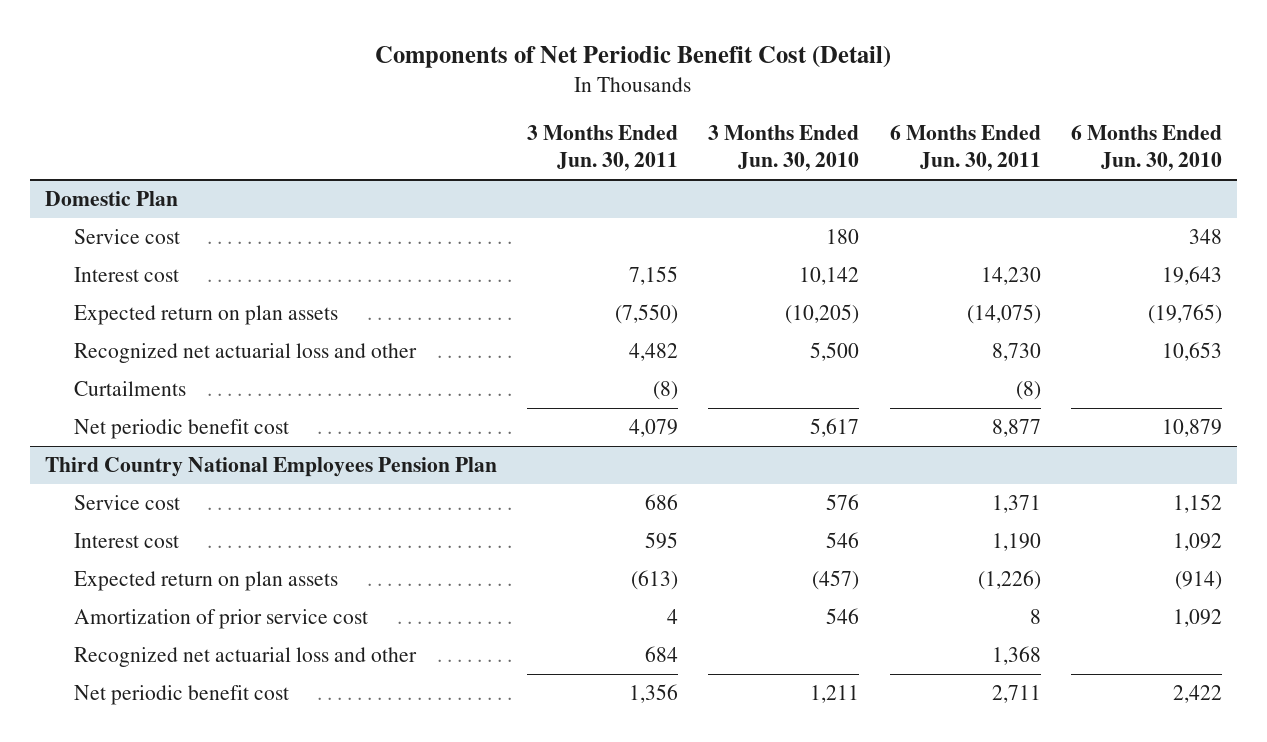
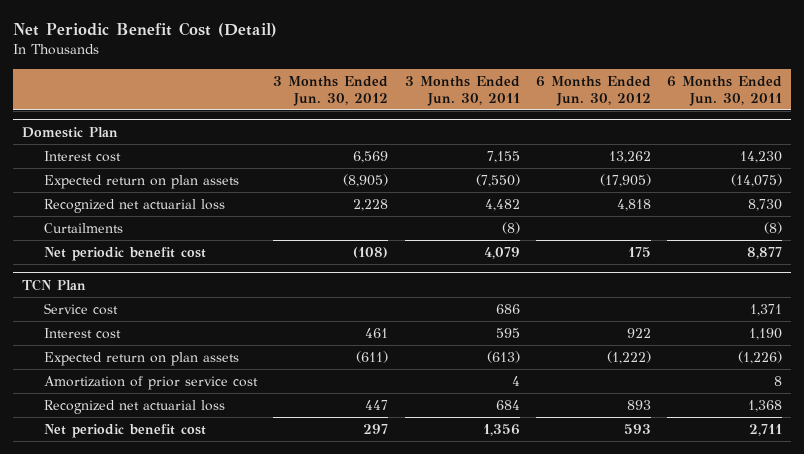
[375,46,892,69] Components of Net Periodic Benefit Cost (Detail) -> [13,22,278,38] Net Periodic Benefit Cost (Detail)
[708,125,860,172] 3 Months Ended Jun. 30, 2010 -> none
[1070,125,1222,172] 6 Months Ended Jun. 30, 2010 -> none
none -> [273,75,389,106] 3 Months Ended Jun. 30, 2012
none -> [536,75,652,106] 6 Months Ended Jun. 30, 2012
[73,229,180,245] Service cost -> none
[73,343,417,364] Recognized net actuarial loss and other -> [43,199,225,214] Recognized net actuarial loss
[45,457,498,478] Third Country National Employees Pension Plan -> none
none -> [21,278,86,291] TCN Plan
[73,647,417,668] Recognized net actuarial loss and other -> [43,400,225,415] Recognized net actuarial loss

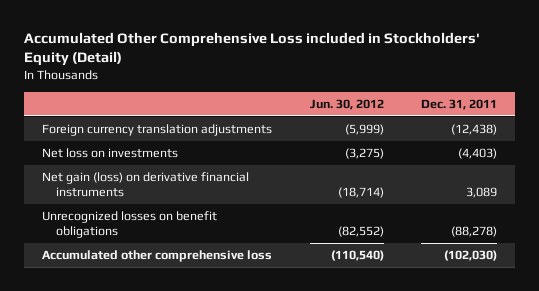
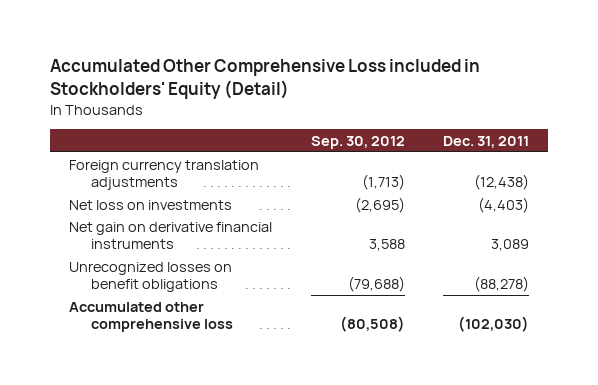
[309,98,384,110] Jun. 30, 2012 -> none
none -> [310,135,405,149] Sep. 30, 2012
[42,172,250,197] Net gain (loss) on derivative financial instruments -> [68,221,272,250] Net gain on derivative financial instruments

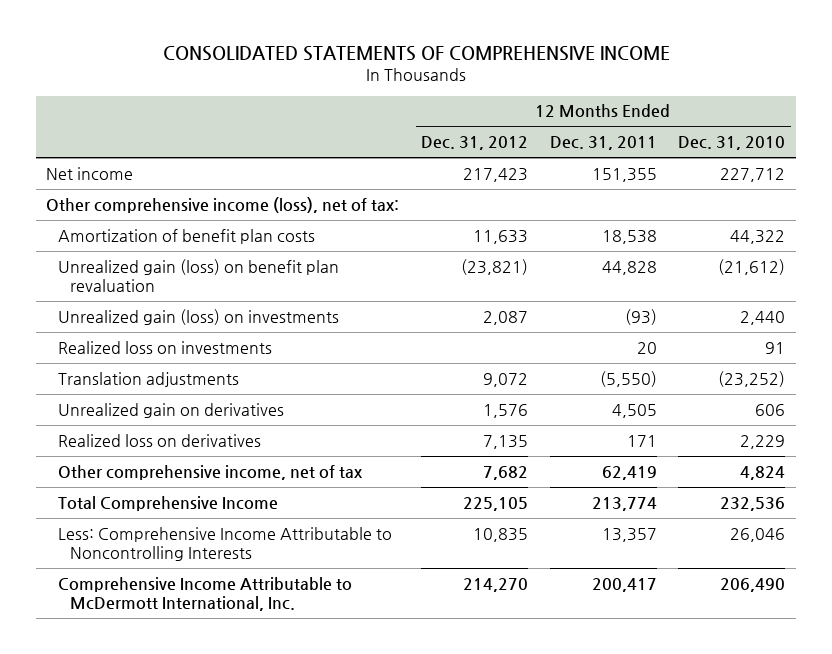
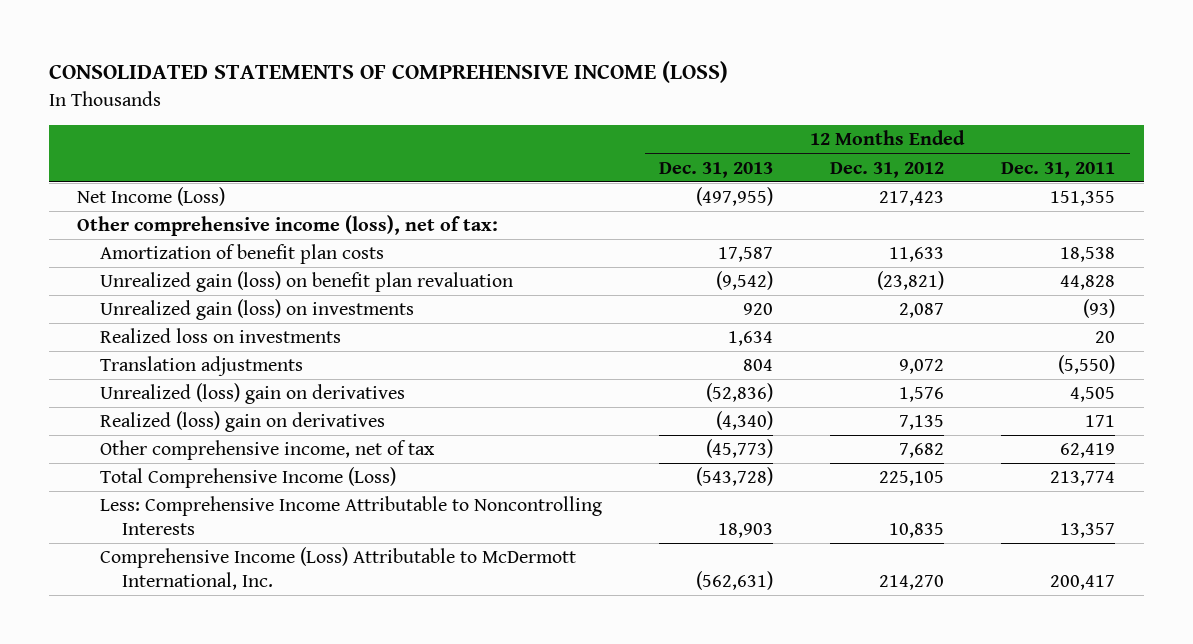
[162,46,670,62] CONSOLIDATED STATEMENTS OF COMPREHENSIVE INCOME -> [48,61,728,84] CONSOLIDATED STATEMENTS OF COMPREHENSIVE INCOME (LOSS)
[678,136,786,151] Dec. 31, 2010 -> none
none -> [658,161,773,178] Dec. 31, 2013
[46,166,134,180] Net income -> [77,187,226,207] Net Income (Loss)
[58,402,285,418] Unrealized gain on derivatives -> [99,383,405,405] Unrealized (loss) gain on derivatives
[58,433,262,447] Realized loss on derivatives -> [99,411,385,433] Realized (loss) gain on derivatives
[58,495,279,511] Total Comprehensive Income -> [99,467,396,489] Total Comprehensive Income (Loss)
[58,576,353,612] Comprehensive Income Attributable to McDermott International, Inc. -> [99,547,576,590] Comprehensive Income (Loss) Attributable to McDermott International, Inc.

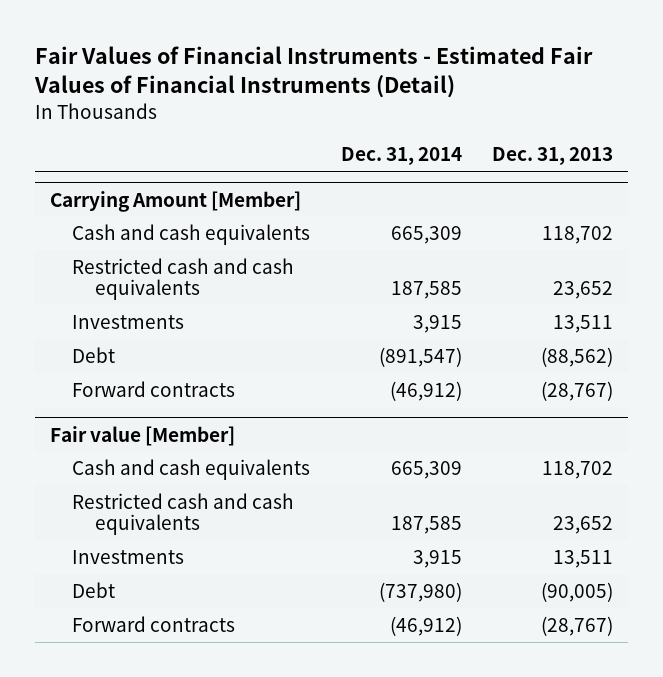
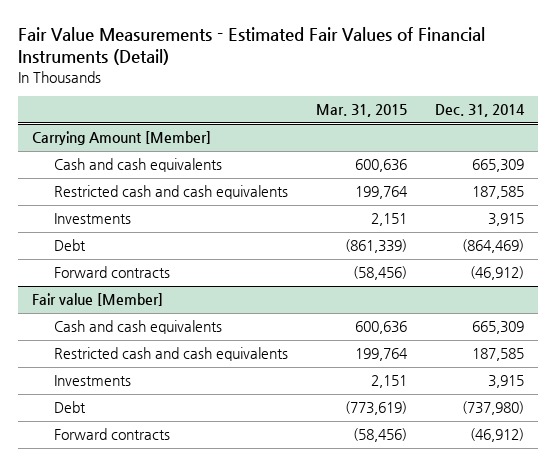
[33,46,593,99] Fair Values of Financial Instruments - Estimated Fair Values of Financial Instruments (Detail) -> [18,27,486,66] Fair Value Measurements - Estimated Fair Values of Financial Instruments (Detail)
[492,147,614,166] Dec. 31, 2013 -> none
none -> [316,104,408,118] Mar. 31, 2015
[378,346,462,367] (891,547) -> [462,239,525,254] (864,469)

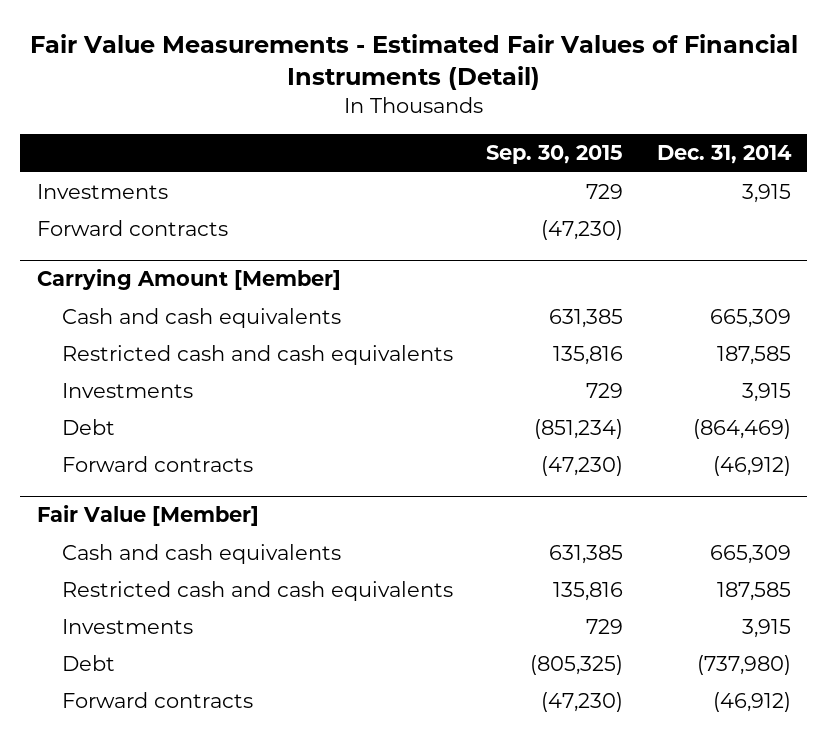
[316,104,408,118] Mar. 31, 2015 -> none
none -> [486,145,624,165] Sep. 30, 2015
none -> [37,184,169,200] Investments
none -> [37,220,229,237] Forward contracts
[32,293,164,307] Fair value [Member] -> [37,505,260,527] Fair Value [Member]

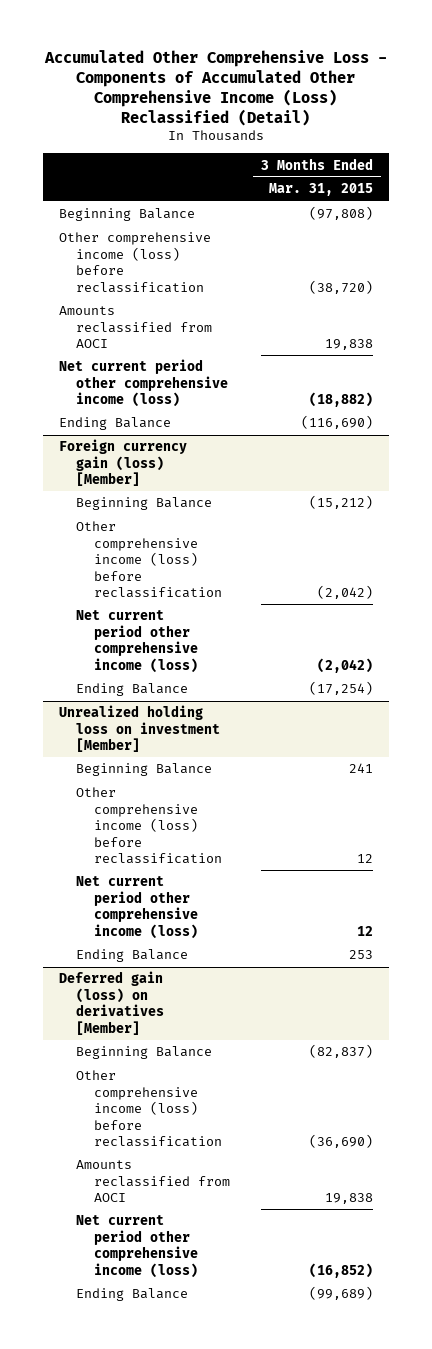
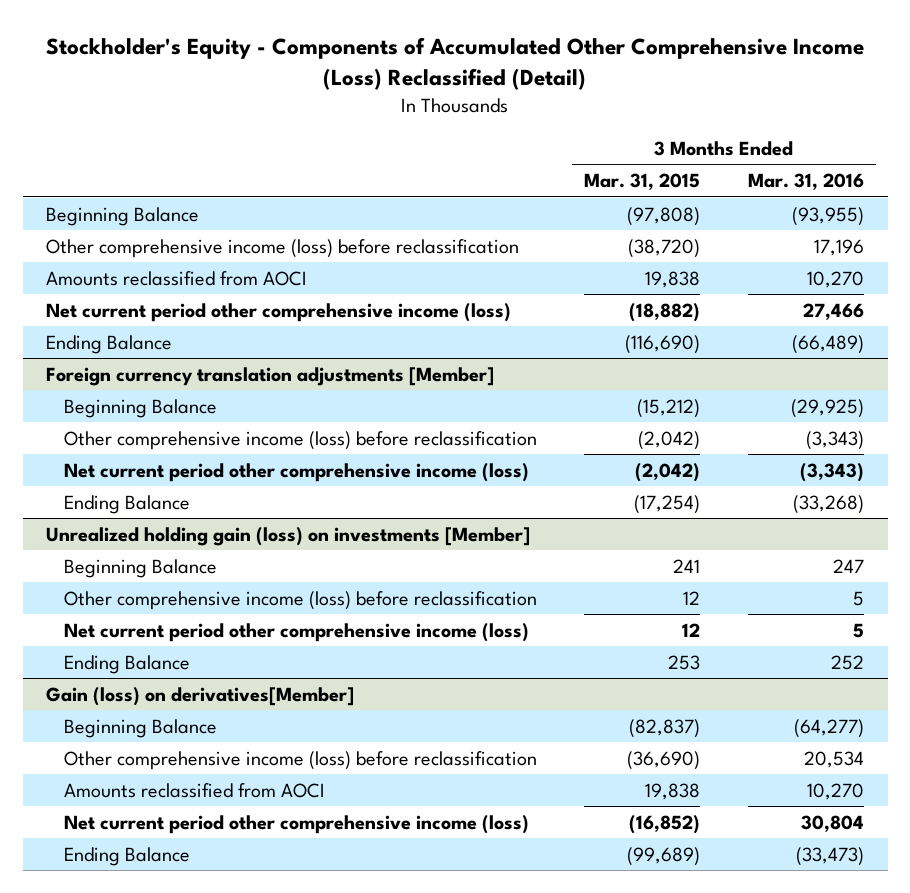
[43,49,387,127] Accumulated Other Comprehensive Loss - Components of Accumulated Other Comprehensive Income (Loss) Reclassified (Detail) -> [46,36,865,91] Stockholder's Equity - Components of Accumulated Other Comprehensive Income (Loss) Reclassified (Detail)
none -> [747,173,864,191] Mar. 31, 2016
[58,439,187,487] Foreign currency gain (loss) [Member] -> [46,366,495,386] Foreign currency translation adjustments [Member]
[58,705,221,753] Unrealized holding loss on investment [Member] -> [46,526,531,546] Unrealized holding gain (loss) on investments [Member]
[58,971,165,1035] Deferred gain (loss) on derivatives [Member] -> [46,686,355,706] Gain (loss) on derivatives[Member]

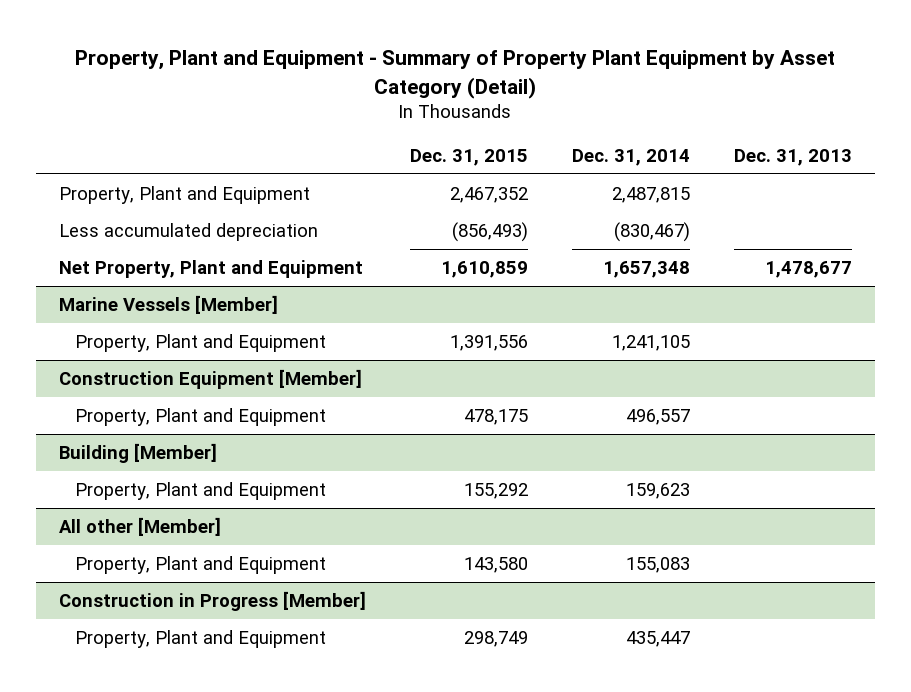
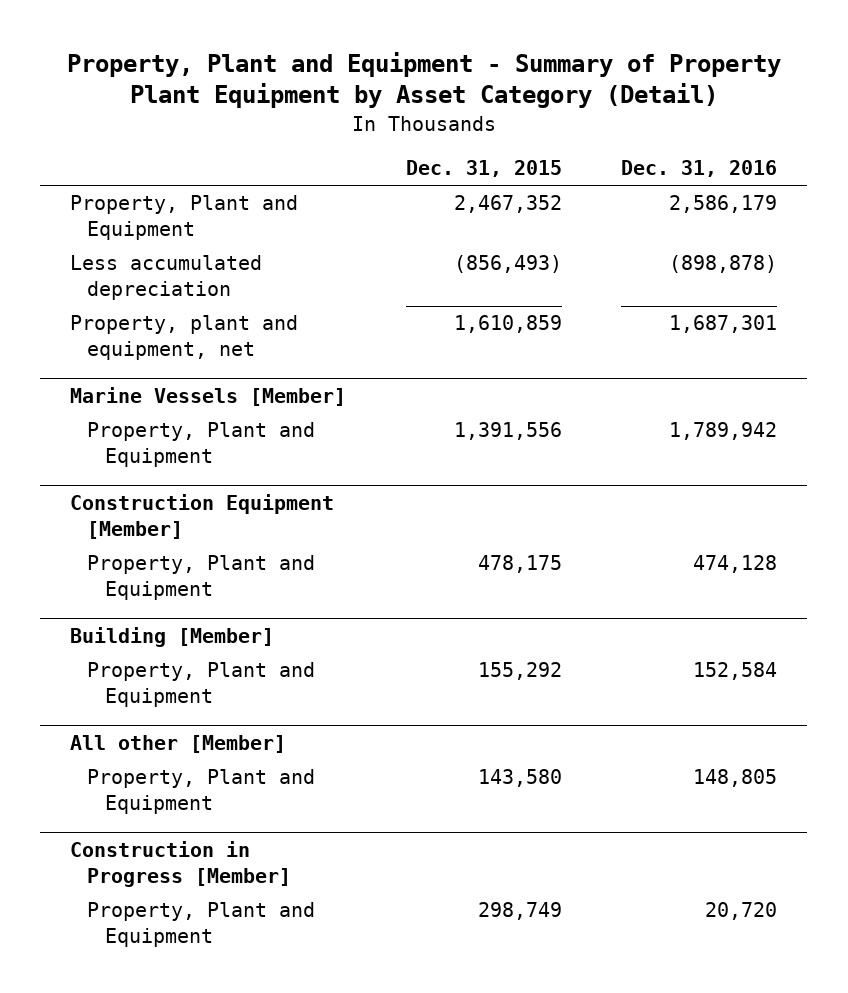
[572,148,691,166] Dec. 31, 2014 -> none
[734,148,853,166] Dec. 31, 2013 -> none
none -> [621,160,778,178] Dec. 31, 2016
[58,259,363,278] Net Property, Plant and Equipment -> [70,315,299,361] Property, plant and equipment, net

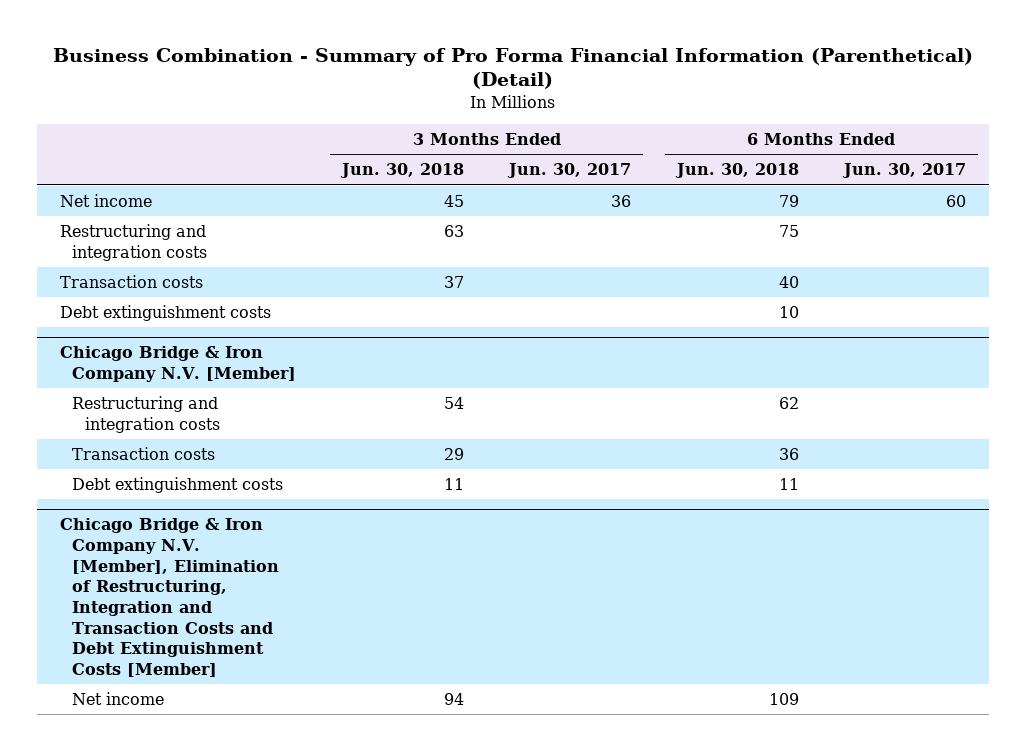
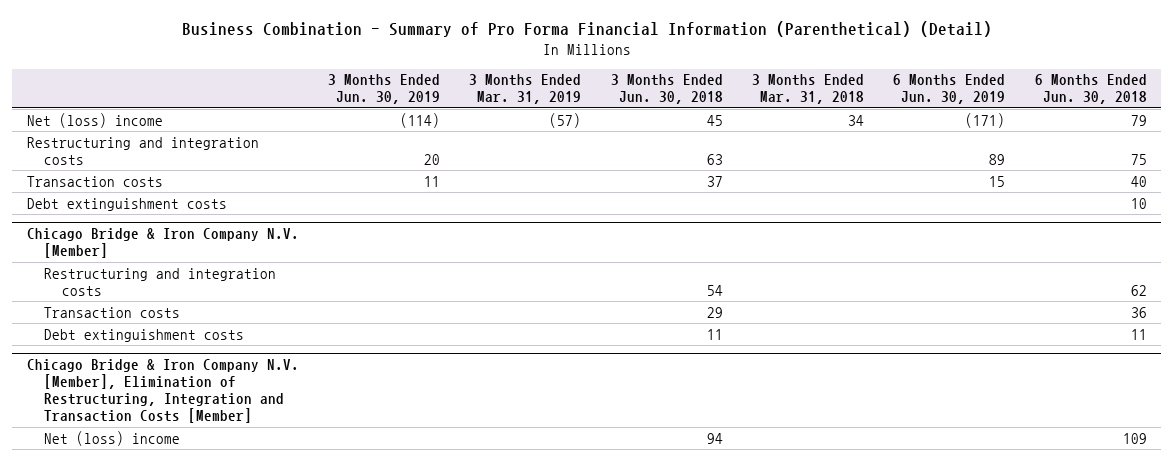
[507,163,632,179] Jun. 30, 2017 -> none
[842,163,967,179] Jun. 30, 2017 -> none
none -> [327,74,440,105] 3 Months Ended Jun. 30, 2019
none -> [469,74,582,105] 3 Months Ended Mar. 31, 2019
none -> [752,74,865,105] 3 Months Ended Mar. 31, 2018
none -> [893,74,1006,105] 6 Months Ended Jun. 30, 2019
[59,193,152,207] Net income -> [26,112,163,128] Net (loss) income
[59,518,280,677] Chicago Bridge & Iron Company N.V. [Member], Elimination of Restructuring, Integration and Transaction Costs and Debt Extinguishment Costs [Member] -> [26,359,299,424] Chicago Bridge & Iron Company N.V. [Member], Elimination of Restructuring, Integration and Transaction Costs [Member]
[72,691,165,705] Net income -> [44,430,181,446] Net (loss) income

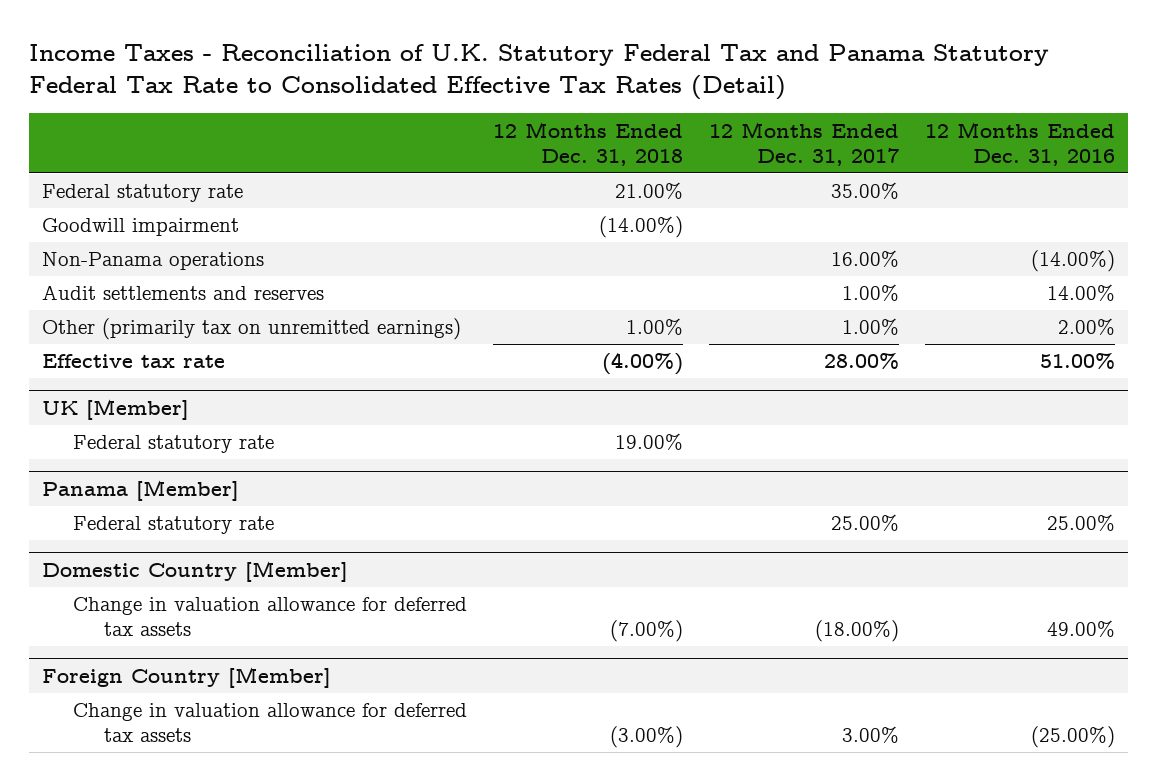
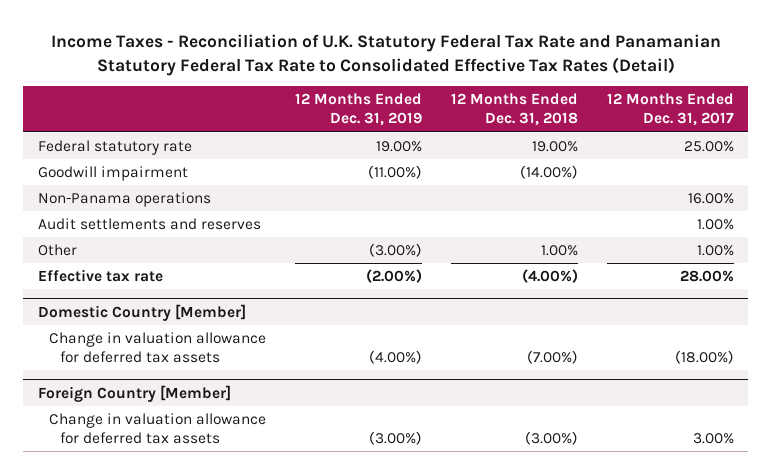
[28,43,1049,100] Income Taxes - Reconciliation of U.K. Statutory Federal Tax and Panama Statutory Federal Tax Rate to Consolidated Effective Tax Rates (Detail) -> [50,33,721,76] Income Taxes - Reconciliation of U.K. Statutory Federal Tax Rate and Panamanian Statutory Federal Tax Rate to Consolidated Effective Tax Rates (Detail)
[924,121,1115,166] 12 Months Ended Dec. 31, 2016 -> none
none -> [294,93,422,127] 12 Months Ended Dec. 31, 2019
[614,182,683,200] 21.00% -> [531,141,578,153] 19.00%
[830,182,899,200] 35.00% -> [683,141,734,153] 25.00%
[41,318,461,341] Other (primarily tax on unremitted earnings) -> [37,244,77,257] Other
[41,398,189,420] UK [Member] -> none
[72,435,274,454] Federal statutory rate -> none
[41,479,239,501] Panama [Member] -> none
[72,516,274,535] Federal statutory rate -> none

